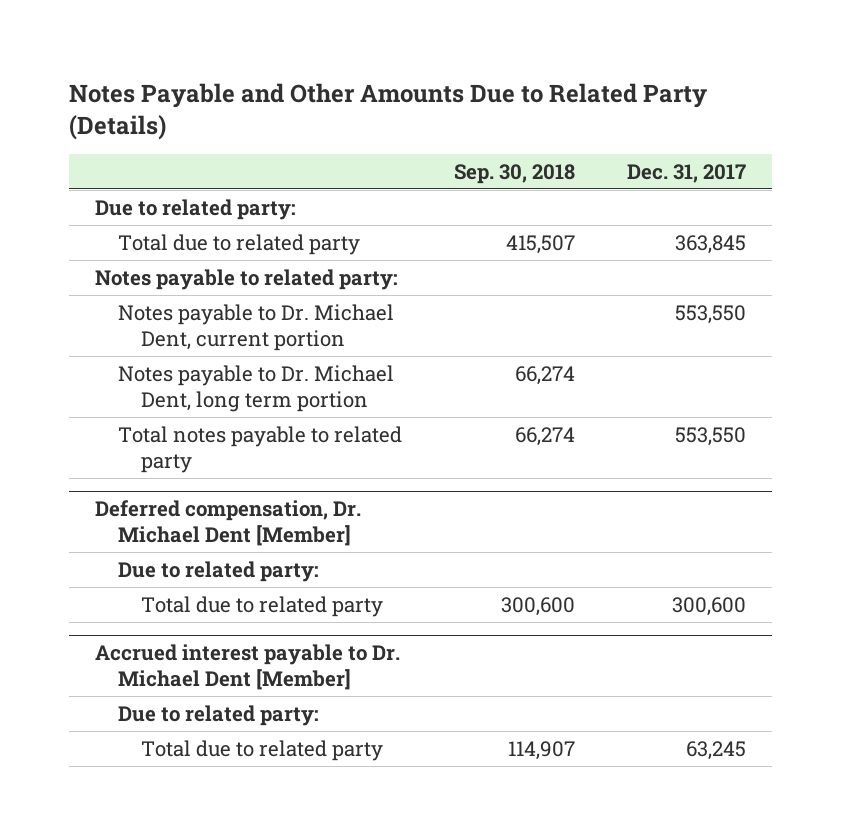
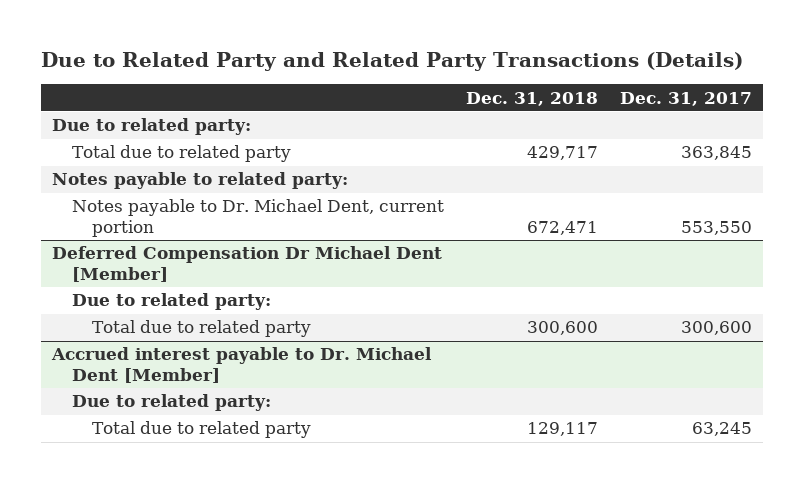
[69,82,708,140] Notes Payable and Other Amounts Due to Related Party (Details) -> [41,52,744,72] Due to Related Party and Related Party Transactions (Details)
[454,164,576,185] Sep. 30, 2018 -> none
none -> [466,91,599,106] Dec. 31, 2018
[118,364,395,413] Notes payable to Dr. Michael Dent, long term portion -> none
[118,425,403,474] Total notes payable to related party -> none
[95,499,362,547] Deferred compensation, Dr. Michael Dent [Member] -> [52,246,443,282] Deferred Compensation Dr Michael Dent [Member]

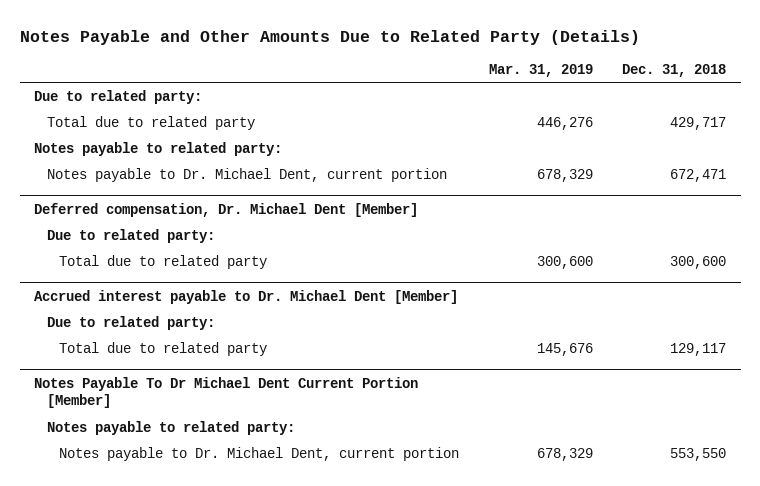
[41,52,744,72] Due to Related Party and Related Party Transactions (Details) -> [19,29,640,45] Notes Payable and Other Amounts Due to Related Party (Details)
[620,91,753,106] Dec. 31, 2017 -> none
none -> [488,63,593,77] Mar. 31, 2019
[52,246,443,282] Deferred Compensation Dr Michael Dent [Member] -> [34,202,419,217] Deferred compensation, Dr. Michael Dent [Member]
none -> [34,376,419,409] Notes Payable To Dr Michael Dent Current Portion [Member]
none -> [46,420,295,435] Notes payable to related party:
none -> [59,446,460,461] Notes payable to Dr. Michael Dent, current portion

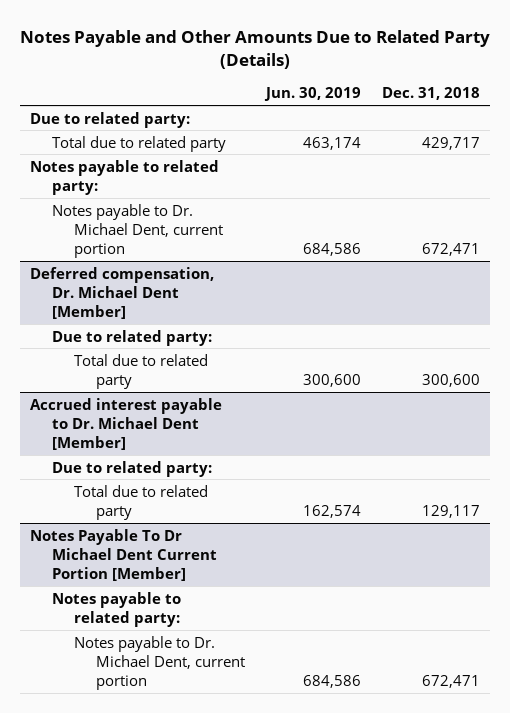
[488,63,593,77] Mar. 31, 2019 -> none
none -> [263,87,361,102] Jun. 30, 2019
[670,447,727,461] 553,550 -> [421,674,480,688] 672,471

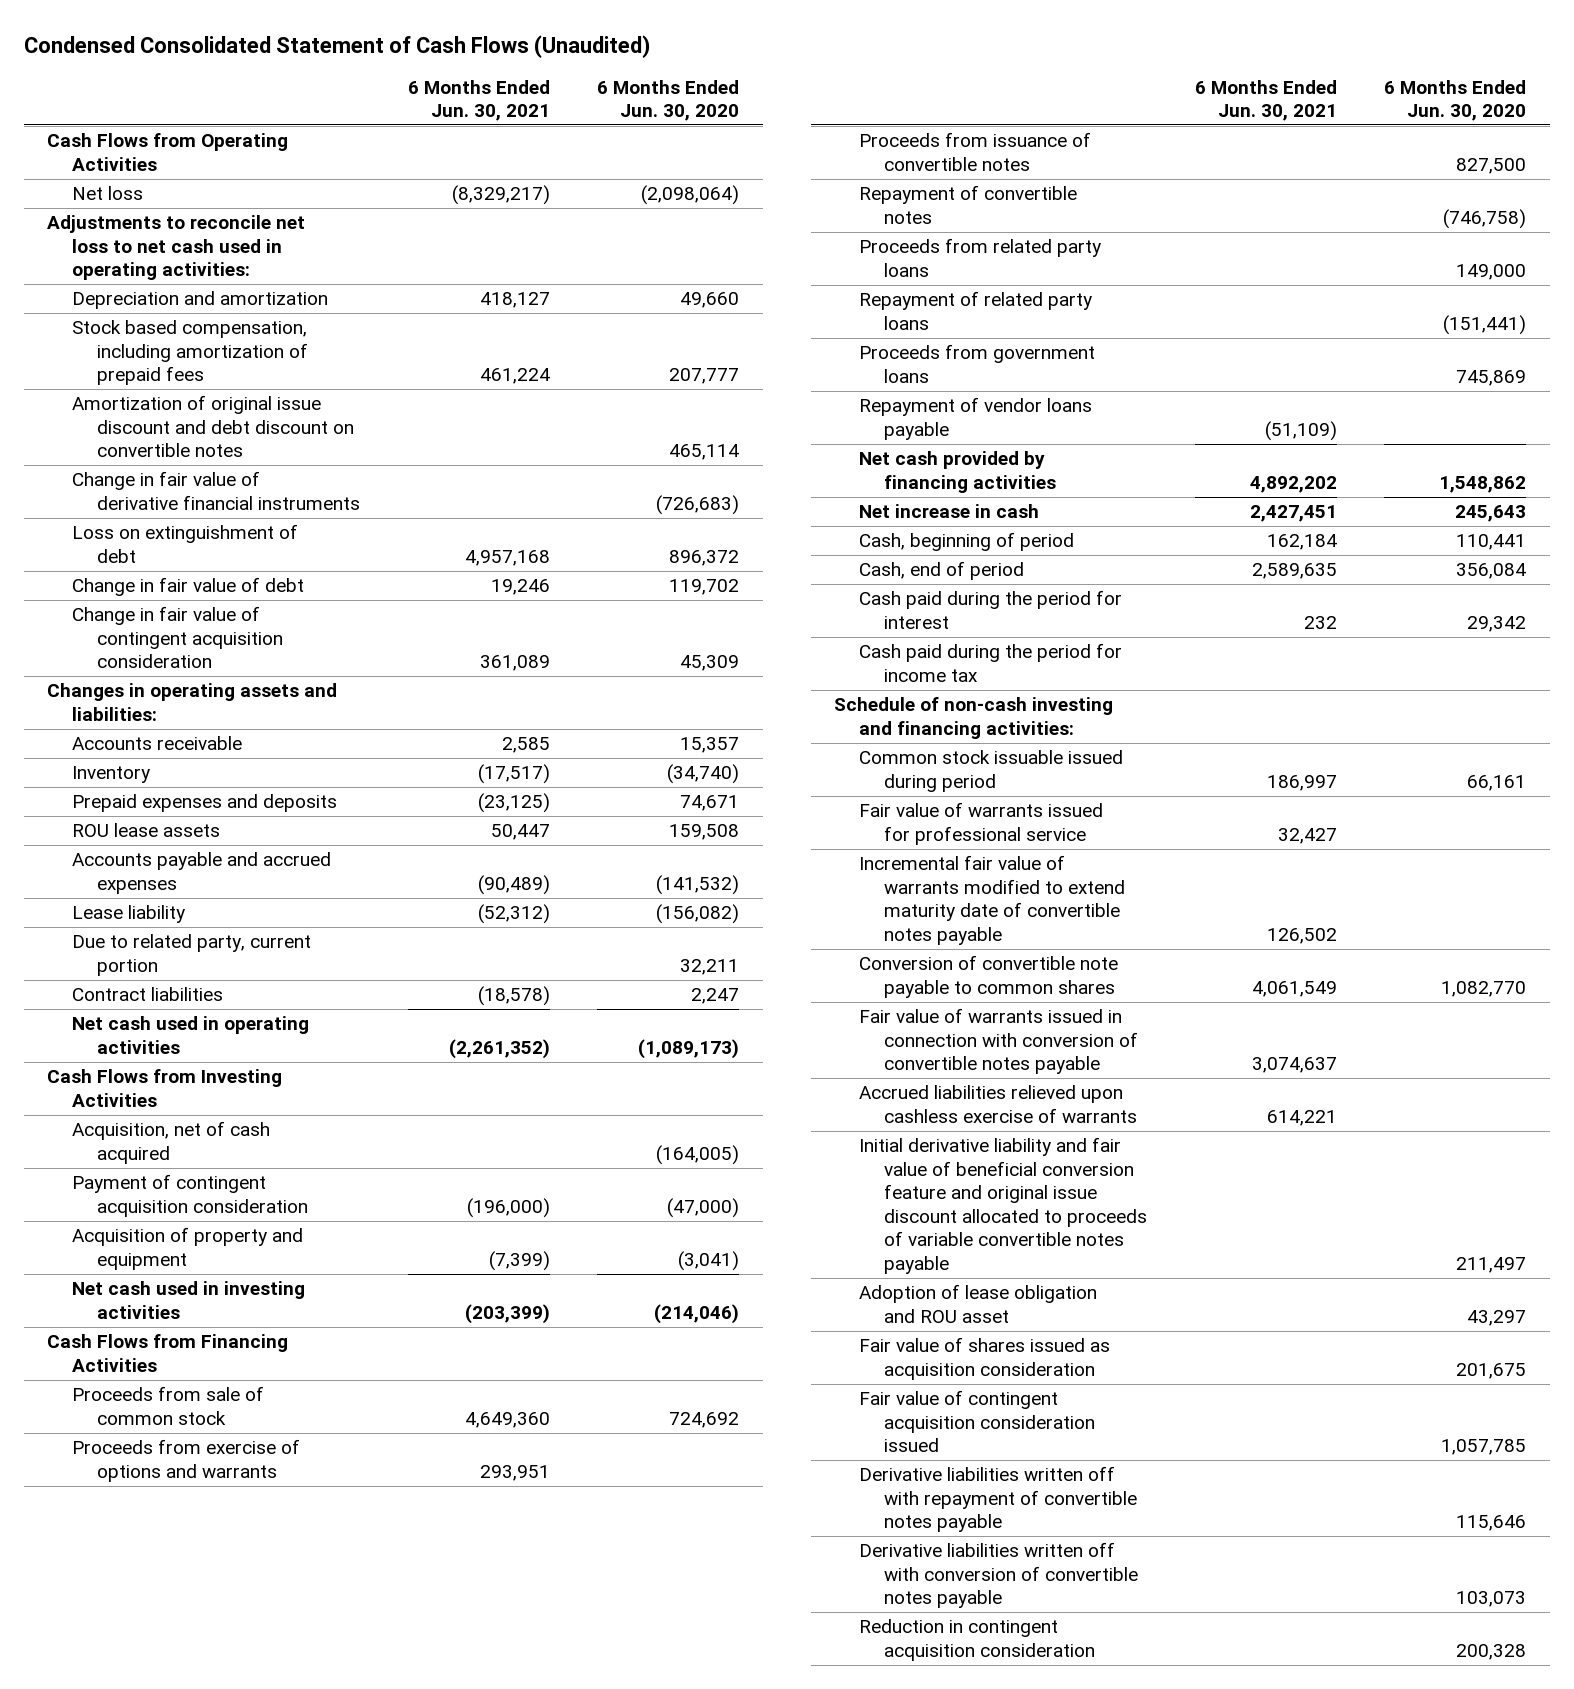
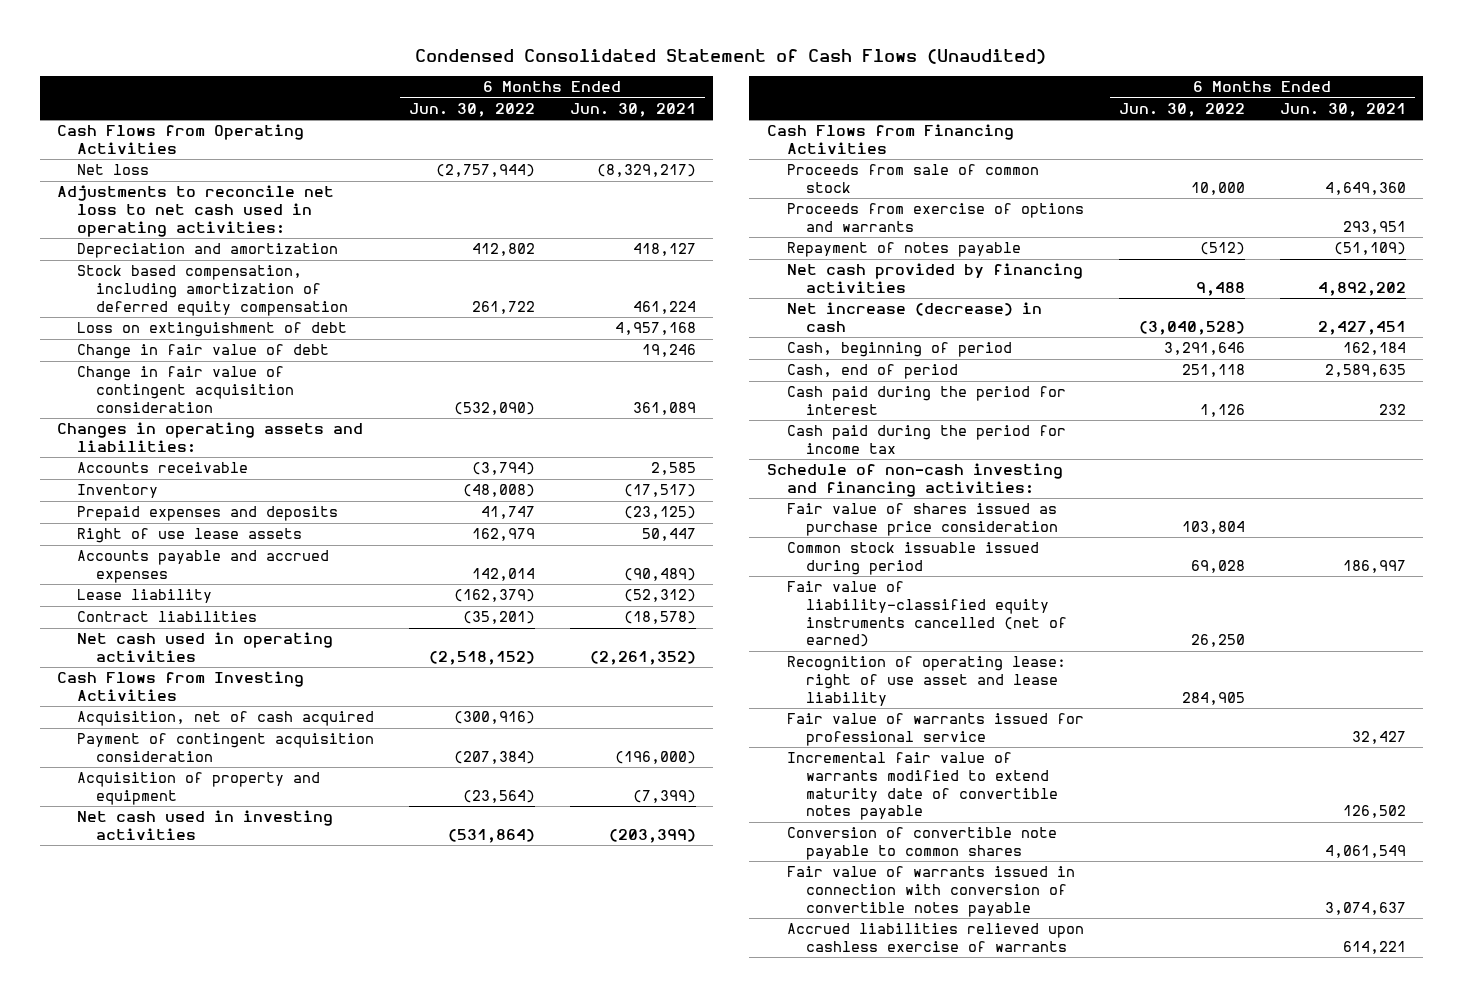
[597,79,740,122] 6 Months Ended Jun. 30, 2020 -> none
none -> [408,102,535,117] Jun. 30, 2022
[72,395,355,458] Amortization of original issue discount and debt discount on convertible notes -> none
[72,471,361,510] Change in fair value of derivative financial instruments -> none
[72,320,309,386] Stock based compensation, including amortization of prepaid fees -> [76,265,349,316] Stock based compensation, including amortization of deferred equity compensation
[72,823,221,838] ROU lease assets -> [76,528,302,544] Right of use lease assets
[72,934,312,976] Due to related party, current portion -> none
[859,132,1092,171] Proceeds from issuance of convertible notes -> none
[859,185,1078,224] Repayment of convertible notes -> none
[859,238,1102,277] Proceeds from related party loans -> none
[859,291,1093,330] Repayment of related party loans -> none
[859,344,1096,383] Proceeds from government loans -> none
[859,397,1093,440] Repayment of vendor loans payable -> [786,242,1021,258] Repayment of notes payable
[859,504,1040,519] Net increase in cash -> [786,302,1042,332] Net increase (decrease) in cash
none -> [786,503,1059,536] Fair value of shares issued as purchase price consideration
none -> [786,581,1068,648] Fair value of liability-classified equity instruments cancelled (net of earned)
none -> [786,656,1066,706] Recognition of operating lease: right of use asset and lease liability
[859,1137,1148,1274] Initial derivative liability and fair value of beneficial conversion feature and original issue discount allocated to proceeds of variable convertible notes payable -> none
[859,1284,1098,1323] Adoption of lease obligation and ROU asset -> none
[859,1337,1111,1380] Fair value of shares issued as acquisition consideration -> none
[859,1390,1096,1453] Fair value of contingent acquisition consideration issued -> none
[859,1466,1138,1533] Derivative liabilities written off with repayment of convertible notes payable -> none
[859,1542,1139,1609] Derivative liabilities written off with conversion of convertible notes payable -> none
[859,1619,1096,1661] Reduction in contingent acquisition consideration -> none

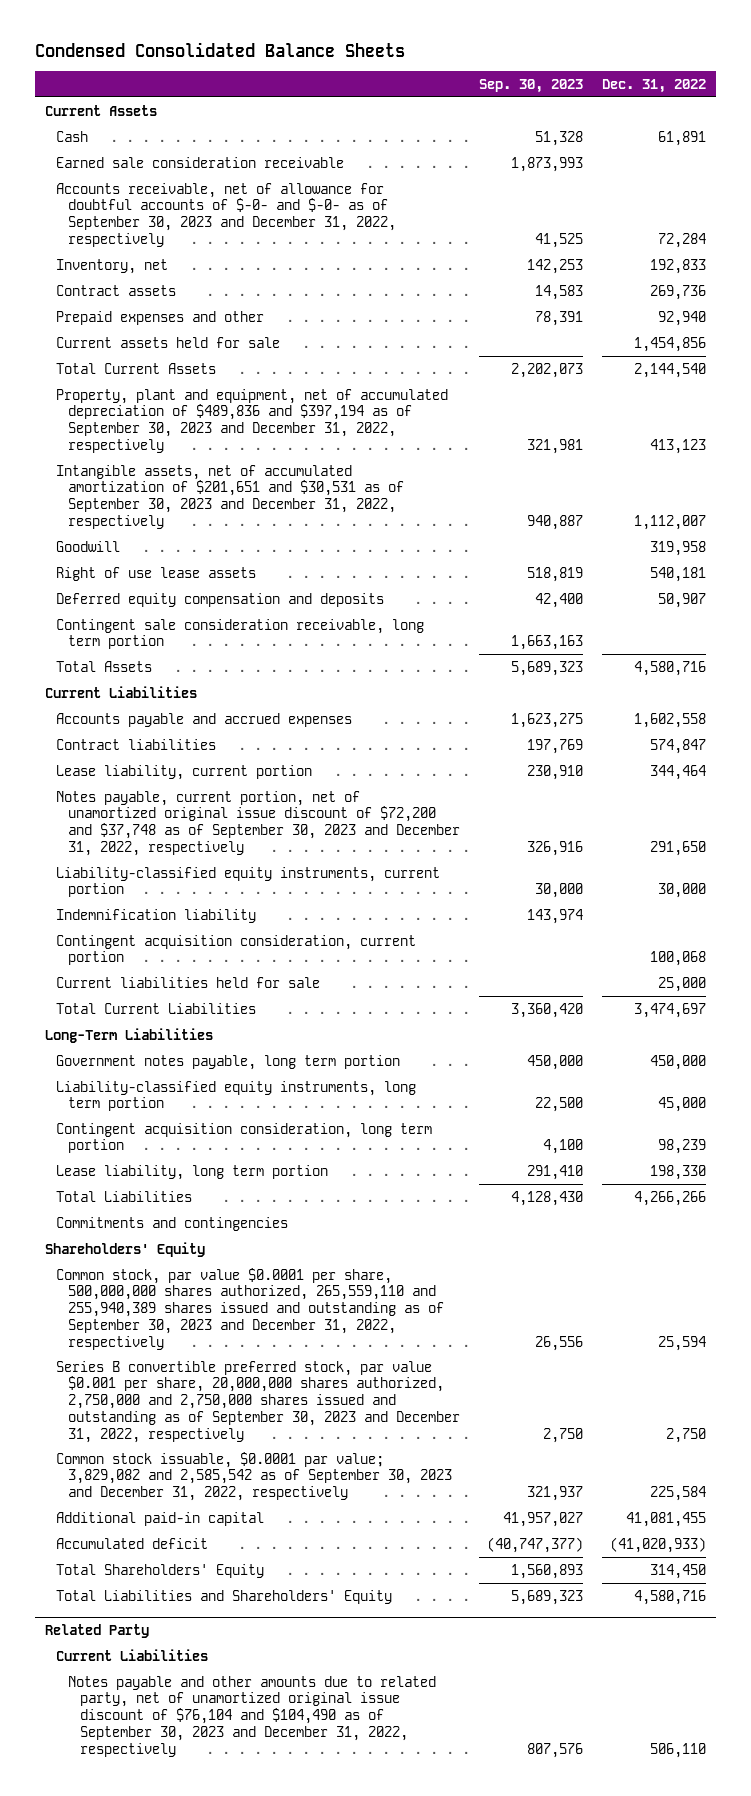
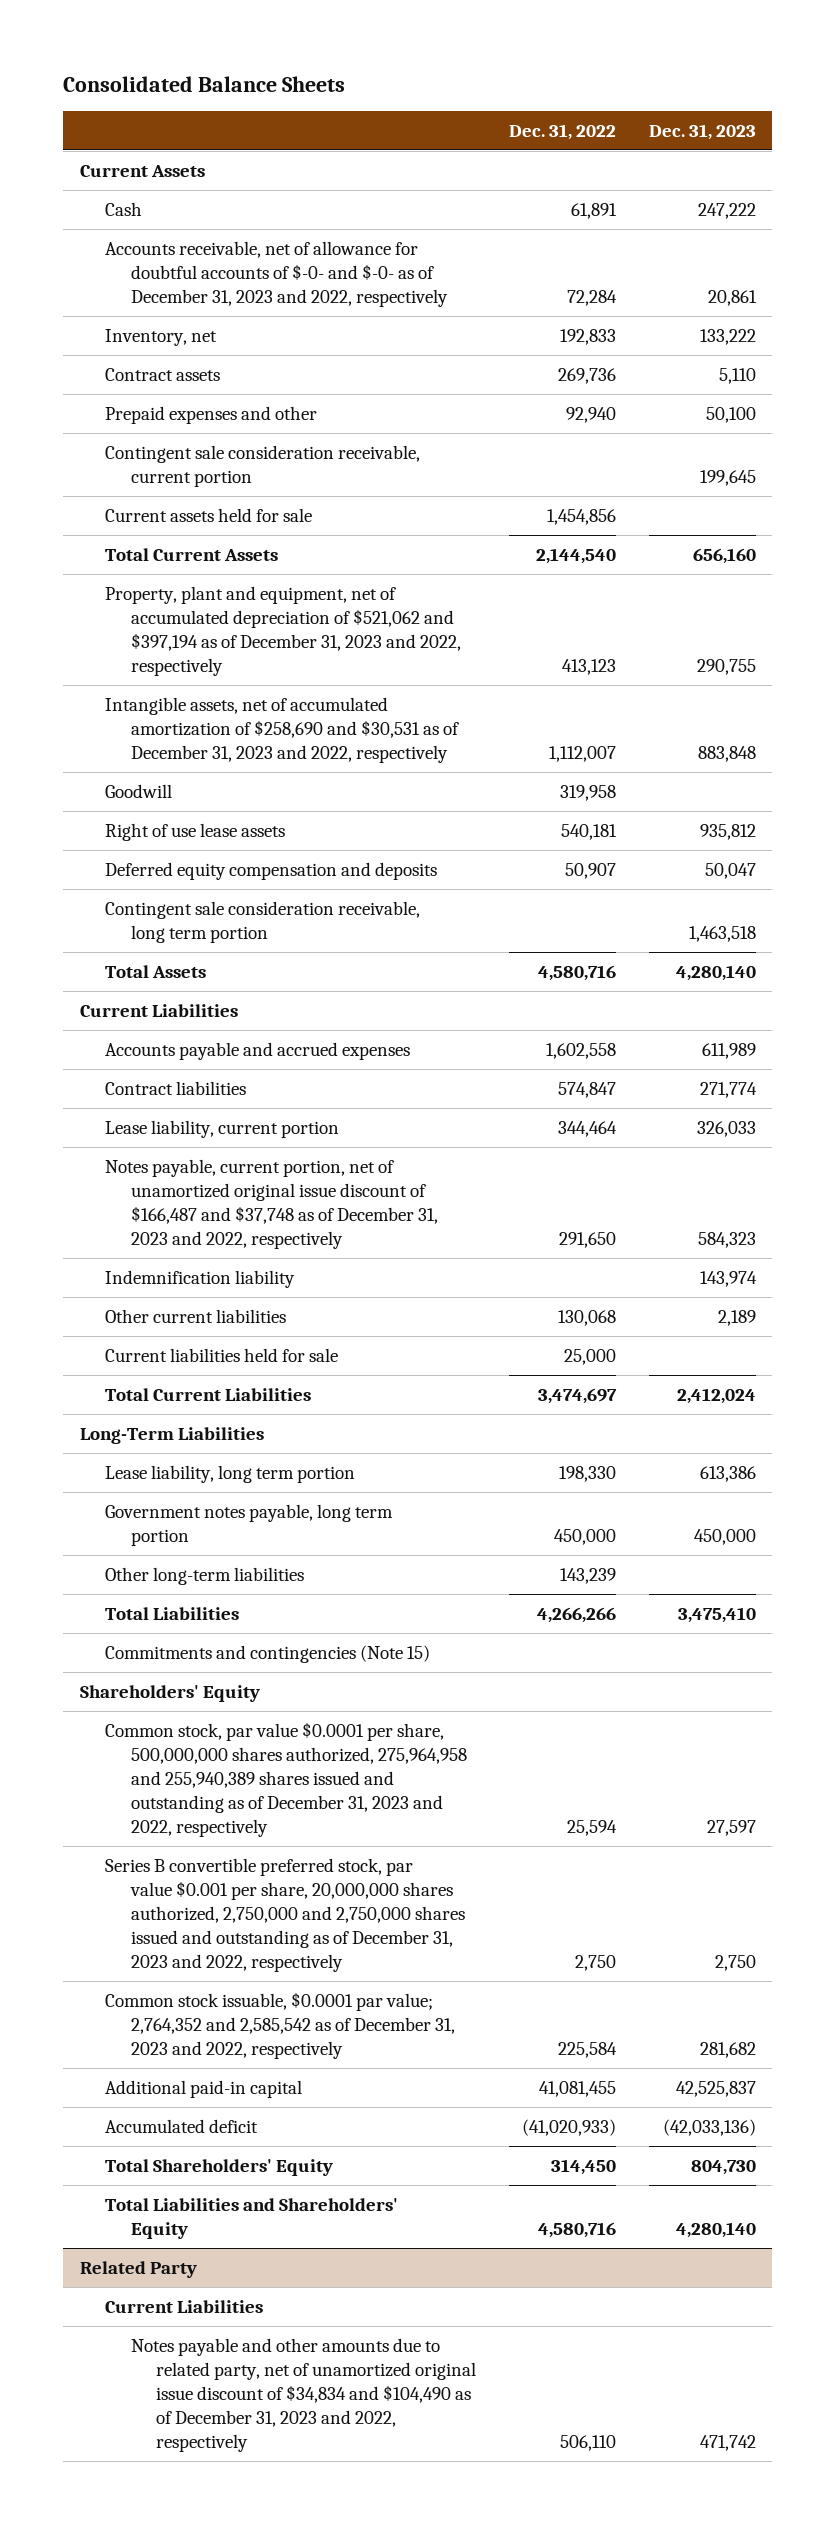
[34,42,405,58] Condensed Consolidated Balance Sheets -> [63,76,346,93] Consolidated Balance Sheets
[479,79,584,94] Sep. 30, 2023 -> none
none -> [649,123,757,140] Dec. 31, 2023
[56,156,345,168] Earned sale consideration receivable -> none
[56,182,396,247] Accounts receivable, net of allowance for doubtful accounts of $-0- and $-0- as of September 30, 2023 and December 31, 2022, respectively -> [105,240,448,307] Accounts receivable, net of allowance for doubtful accounts of $-0- and $-0- as of December 31, 2023 and 2022, respectively
none -> [105,444,421,487] Contingent sale consideration receivable, current portion
[56,388,449,453] Property, plant and equipment, net of accumulated depreciation of $489,836 and $397,194 as of September 30, 2023 and December 31, 2022, respectively -> [105,585,461,676] Property, plant and equipment, net of accumulated depreciation of $521,062 and $397,194 as of December 31, 2023 and 2022, respectively
[56,464,404,529] Intangible assets, net of accumulated amortization of $201,651 and $30,531 as of September 30, 2023 and December 31, 2022, respectively -> [105,696,459,763] Intangible assets, net of accumulated amortization of $258,690 and $30,531 as of December 31, 2023 and 2022, respectively
[56,866,441,898] Liability-classified equity instruments, current portion -> none
[56,790,460,856] Notes payable, current portion, net of unamortized original issue discount of $72,200 and $37,748 as of September 30, 2023 and December 31, 2022, respectively -> [105,1158,438,1249] Notes payable, current portion, net of unamortized original issue discount of $166,487 and $37,748 as of December 31, 2023 and 2022, respectively
[56,934,417,966] Contingent acquisition consideration, current portion -> none
none -> [105,1308,287,1323] Other current liabilities
[56,1080,417,1112] Liability-classified equity instruments, long term portion -> none
[56,1122,433,1154] Contingent acquisition consideration, long term portion -> none
[56,1054,401,1070] Government notes payable, long term portion -> [105,1503,394,1546] Government notes payable, long term portion
none -> [105,1566,305,1585] Other long-term liabilities
[56,1216,289,1231] Commitments and contingencies -> [105,1644,431,1663] Commitments and contingencies (Note 15)
[56,1267,444,1350] Common stock, par value $0.0001 per share, 500,000,000 shares authorized, 265,559,110 and 255,940,389 shares issued and outstanding as of September 30, 2023 and December 31, 2022, respectively -> [105,1721,467,1837] Common stock, par value $0.0001 per share, 500,000,000 shares authorized, 275,964,958 and 255,940,389 shares issued and outstanding as of December 31, 2023 and 2022, respectively
[56,1360,460,1443] Series B convertible preferred stock, par value $0.001 per share, 20,000,000 shares authorized, 2,750,000 and 2,750,000 shares issued and outstanding as of September 30, 2023 and December 31, 2022, respectively -> [105,1857,465,1972] Series B convertible preferred stock, par value $0.001 per share, 20,000,000 shares authorized, 2,750,000 and 2,750,000 shares issued and outstanding as of December 31, 2023 and 2022, respectively
[56,1451,452,1502] Common stock issuable, $0.0001 par value; 3,829,082 and 2,585,542 as of September 30, 2023 and December 31, 2022, respectively -> [105,1991,455,2059] Common stock issuable, $0.0001 par value; 2,764,352 and 2,585,542 as of December 31, 2023 and 2022, respectively
[67,1675,436,1757] Notes payable and other amounts due to related party, net of unamortized original issue discount of $76,104 and $104,490 as of September 30, 2023 and December 31, 2022, respectively -> [130,2337,477,2452] Notes payable and other amounts due to related party, net of unamortized original issue discount of $34,834 and $104,490 as of December 31, 2023 and 2022, respectively

